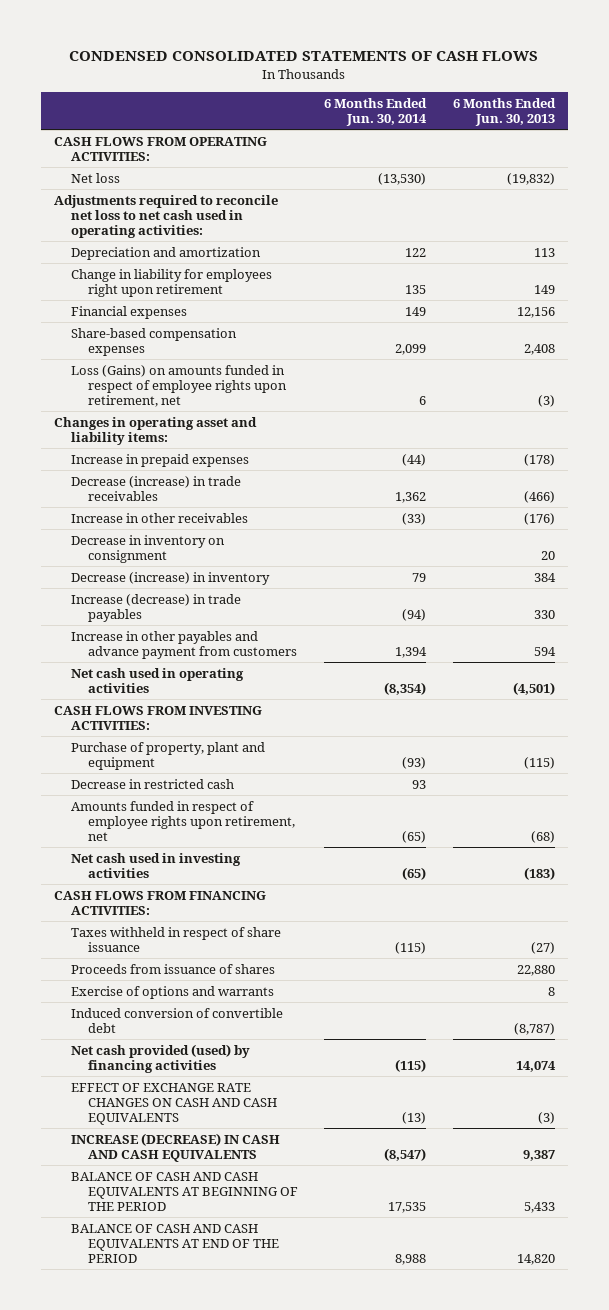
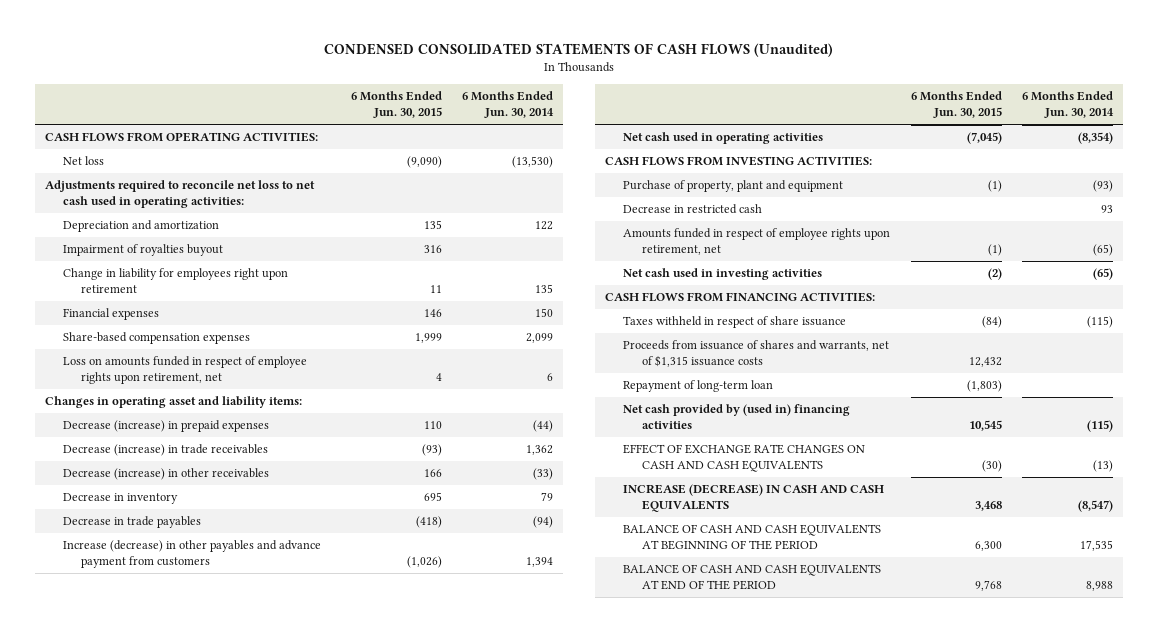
[69,51,539,62] CONDENSED CONSOLIDATED STATEMENTS OF CASH FLOWS -> [323,43,833,58] CONDENSED CONSOLIDATED STATEMENTS OF CASH FLOWS (Unaudited)
[452,97,556,127] 6 Months Ended Jun. 30, 2013 -> none
none -> [350,90,442,119] 6 Months Ended Jun. 30, 2015
none -> [63,243,224,256] Impairment of royalties buyout
[405,306,427,316] 149 -> [534,307,553,317] 150
[70,364,287,408] Loss (Gains) on amounts funded in respect of employee rights upon retirement, net -> [63,355,308,385] Loss on amounts funded in respect of employee rights upon retirement, net
[70,453,249,467] Increase in prepaid expenses -> [63,419,270,432] Decrease (increase) in prepaid expenses
[70,534,225,563] Decrease in inventory on consignment -> none
[70,512,248,523] Increase in other receivables -> [63,467,270,480] Decrease (increase) in other receivables
[70,571,270,585] Decrease (increase) in inventory -> [63,492,179,504] Decrease in inventory
[70,593,241,622] Increase (decrease) in trade payables -> [63,515,202,528] Decrease in trade payables
[70,630,297,659] Increase in other payables and advance payment from customers -> [63,539,322,569] Increase (decrease) in other payables and advance payment from customers
[70,985,274,999] Exercise of options and warrants -> none
[70,1007,283,1033] Induced conversion of convertible debt -> none
[70,963,275,974] Proceeds from issuance of shares -> [623,339,890,368] Proceeds from issuance of shares and warrants, net of $1,315 issuance costs
none -> [623,379,774,392] Repayment of long-term loan
[70,1043,250,1073] Net cash provided (used) by financing activities -> [623,403,851,430] Net cash provided by (used in) financing activities

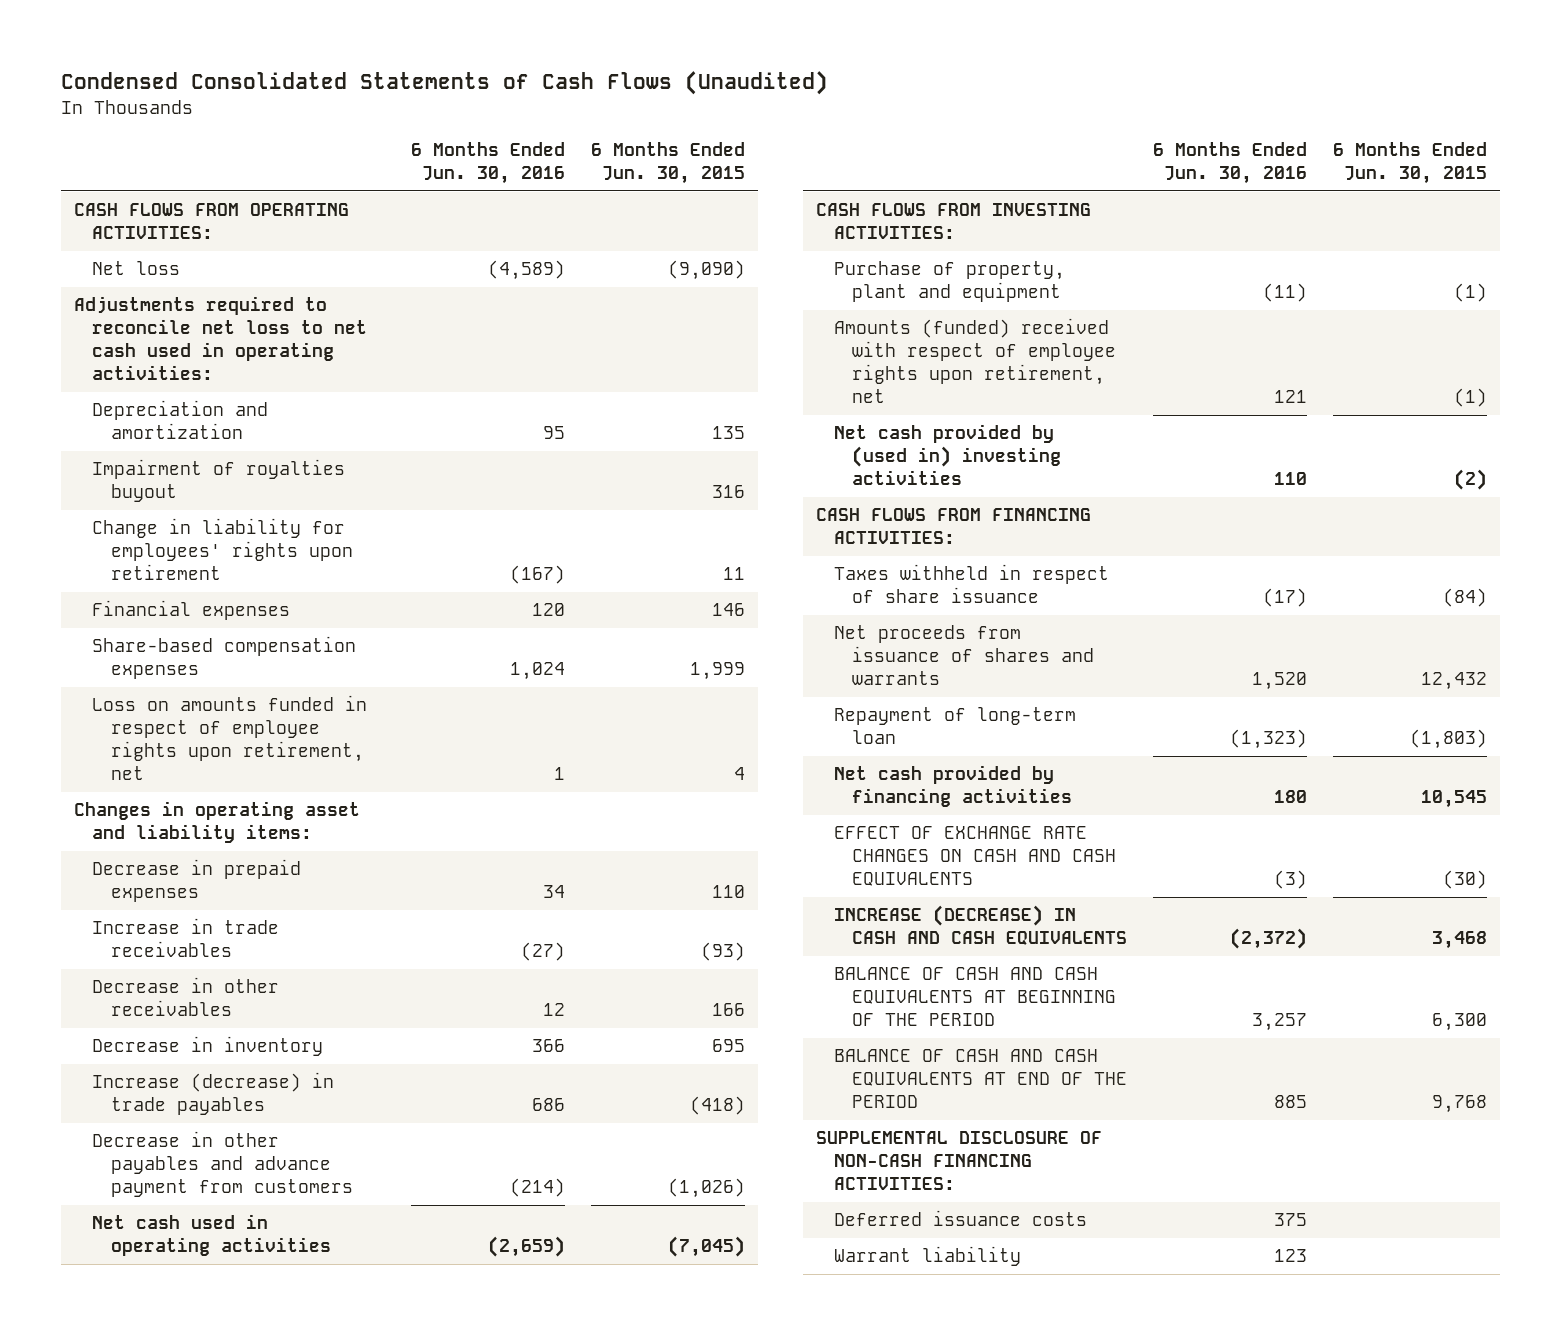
[323,43,833,58] CONDENSED CONSOLIDATED STATEMENTS OF CASH FLOWS (Unaudited) -> [61,71,829,96] Condensed Consolidated Statements of Cash Flows (Unaudited)
[461,90,554,119] 6 Months Ended Jun. 30, 2014 -> none
none -> [411,142,566,184] 6 Months Ended Jun. 30, 2016
[63,267,289,294] Change in liability for employees right upon retirement -> [92,518,353,581] Change in liability for employees' rights upon retirement
[63,419,270,432] Decrease (increase) in prepaid expenses -> [92,859,302,903] Decrease in prepaid expenses
[63,443,269,456] Decrease (increase) in trade receivables -> [92,918,280,958] Increase in trade receivables
[63,467,270,480] Decrease (increase) in other receivables -> [92,977,280,1017] Decrease in other receivables
[63,515,202,528] Decrease in trade payables -> [92,1072,335,1116] Increase (decrease) in trade payables
[63,539,322,569] Increase (decrease) in other payables and advance payment from customers -> [92,1131,353,1198] Decrease in other payables and advance payment from customers
[623,203,763,214] Decrease in restricted cash -> none
[623,227,891,256] Amounts funded in respect of employee rights upon retirement, net -> [834,318,1117,404] Amounts (funded) received with respect of employee rights upon retirement, net
[623,267,823,280] Net cash used in investing activities -> [834,424,1062,486] Net cash provided by (used in) investing activities
[623,339,890,368] Proceeds from issuance of shares and warrants, net of $1,315 issuance costs -> [834,625,1095,686] Net proceeds from issuance of shares and warrants
[623,403,851,430] Net cash provided by (used in) financing activities -> [834,765,1073,808] Net cash provided by financing activities
none -> [815,1131,1102,1191] SUPPLEMENTAL DISCLOSURE OF NON-CASH FINANCING ACTIVITIES:
none -> [834,1210,1088,1227] Deferred issuance costs
none -> [834,1246,1022,1267] Warrant liability

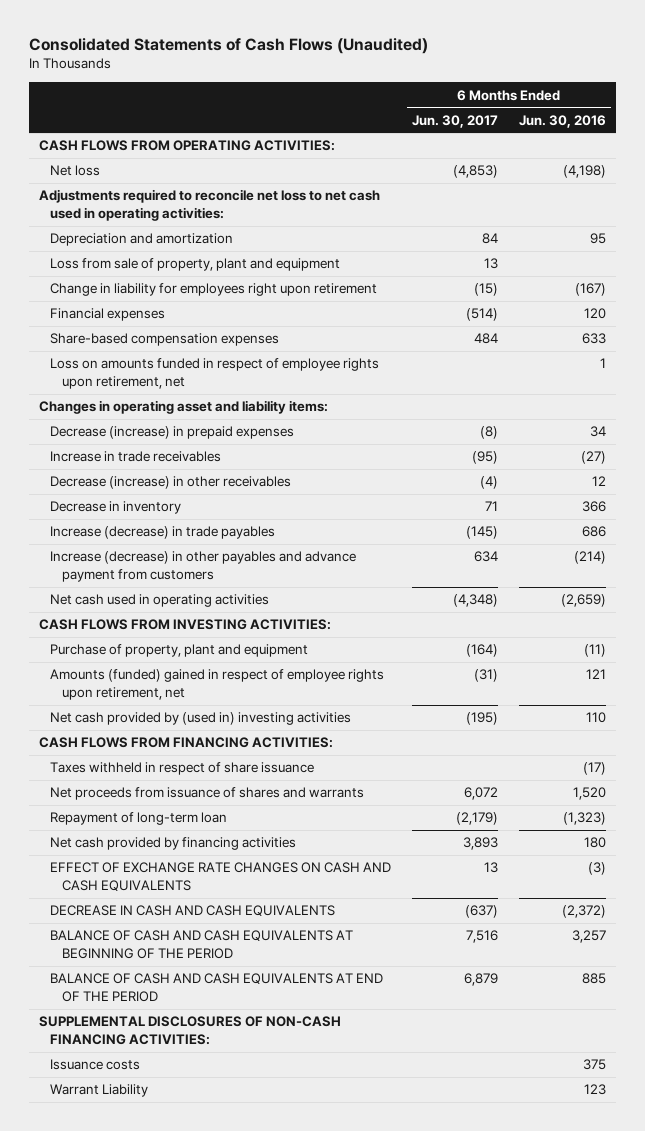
[61,71,829,96] Condensed Consolidated Statements of Cash Flows (Unaudited) -> [28,37,428,54] Consolidated Statements of Cash Flows (Unaudited)
[591,142,746,184] 6 Months Ended Jun. 30, 2015 -> none
none -> [411,114,498,128] Jun. 30, 2017
[488,260,566,281] (4,589) -> [562,165,606,179] (4,198)
[92,459,346,503] Impairment of royalties buyout -> none
none -> [50,258,341,272] Loss from sale of property, plant and equipment
[92,518,353,581] Change in liability for employees' rights upon retirement -> [50,283,378,297] Change in liability for employees right upon retirement
[510,662,566,681] 1,024 -> [581,333,606,345] 633
[92,859,302,903] Decrease in prepaid expenses -> [50,426,295,440] Decrease (increase) in prepaid expenses
[92,977,280,1017] Decrease in other receivables -> [50,476,292,490] Decrease (increase) in other receivables
[92,1131,353,1198] Decrease in other payables and advance payment from customers -> [50,551,357,583] Increase (decrease) in other payables and advance payment from customers
[834,318,1117,404] Amounts (funded) received with respect of employee rights upon retirement, net -> [50,669,385,701] Amounts (funded) gained in respect of employee rights upon retirement, net
[834,905,1128,946] INCREASE (DECREASE) IN CASH AND CASH EQUIVALENTS -> [50,905,336,917] DECREASE IN CASH AND CASH EQUIVALENTS
[815,1131,1102,1191] SUPPLEMENTAL DISCLOSURE OF NON-CASH FINANCING ACTIVITIES: -> [38,1016,341,1046] SUPPLEMENTAL DISCLOSURES OF NON-CASH FINANCING ACTIVITIES:
[834,1210,1088,1227] Deferred issuance costs -> [50,1059,141,1071] Issuance costs
[834,1246,1022,1267] Warrant liability -> [50,1084,149,1098] Warrant Liability

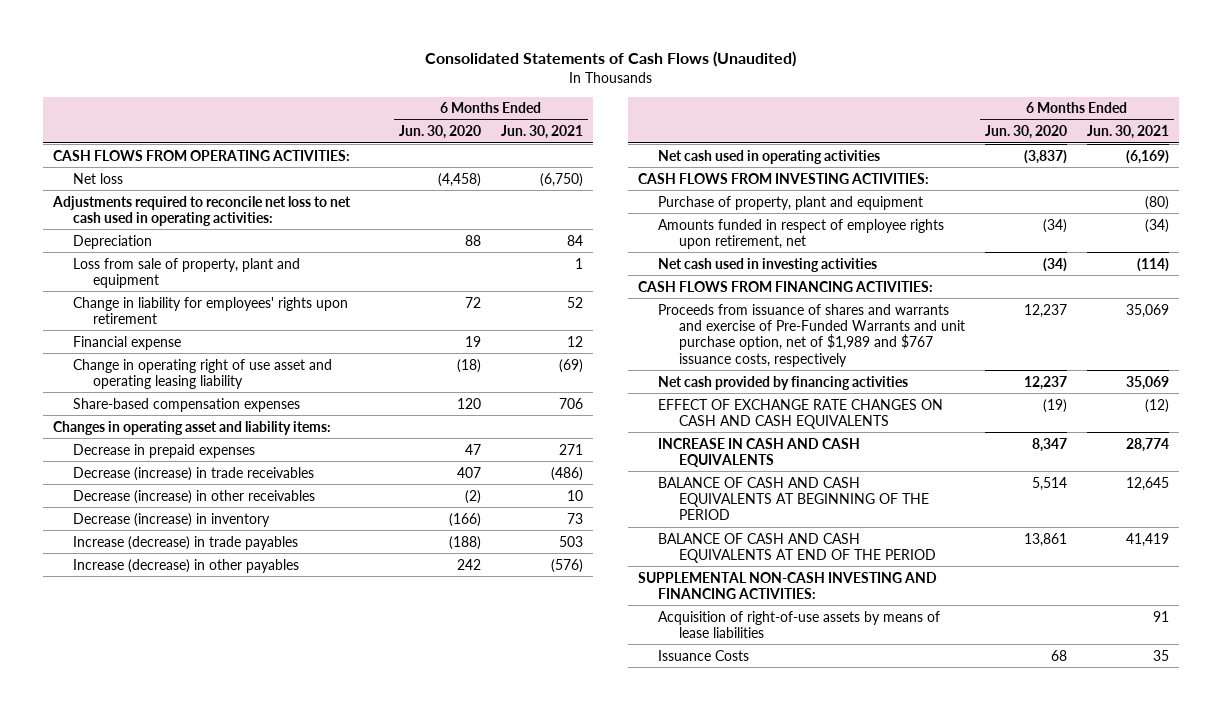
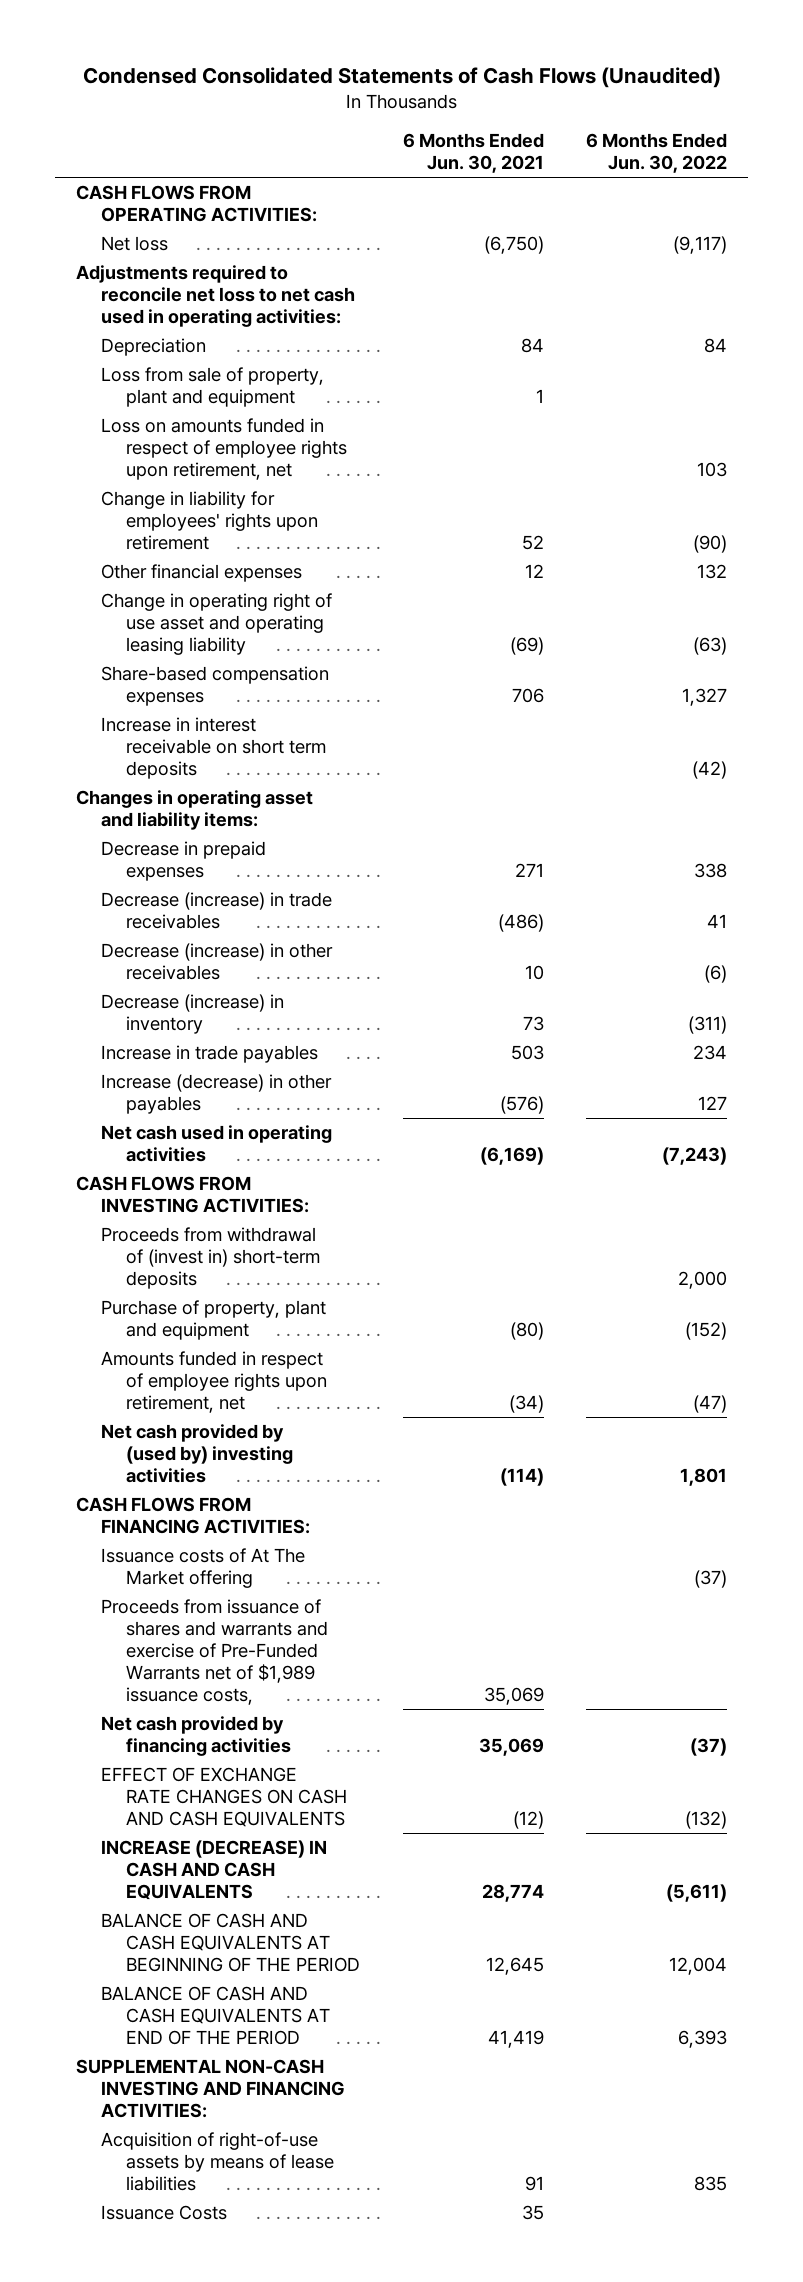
[424,51,796,68] Consolidated Statements of Cash Flows (Unaudited) -> [82,67,721,89] Condensed Consolidated Statements of Cash Flows (Unaudited)
[399,125,482,140] Jun. 30, 2020 -> none
none -> [586,133,728,174] 6 Months Ended Jun. 30, 2022
none -> [100,418,347,480] Loss on amounts funded in respect of employee rights upon retirement, net
[72,335,181,350] Financial expense -> none
none -> [100,564,302,583] Other financial expenses
none -> [100,717,326,779] Increase in interest receivable on short term deposits
[72,535,298,550] Increase (decrease) in trade payables -> [100,1045,318,1064] Increase in trade payables
none -> [100,1227,320,1289] Proceeds from withdrawal of (invest in) short-term deposits
[658,257,878,272] Net cash used in investing activities -> [100,1424,293,1483] Net cash provided by (used by) investing activities
none -> [100,1548,305,1589] Issuance costs of At The Market offering
[658,303,965,367] Proceeds from issuance of shares and warrants and exercise of Pre-Funded Warrants and unit purchase option, net of $1,989 and $767 issuance costs, respectively -> [100,1599,328,1705] Proceeds from issuance of shares and warrants and exercise of Pre-Funded Warrants net of $1,989 issuance costs,
[658,437,861,467] INCREASE IN CASH AND CASH EQUIVALENTS -> [100,1840,327,1900] INCREASE (DECREASE) IN CASH AND CASH EQUIVALENTS

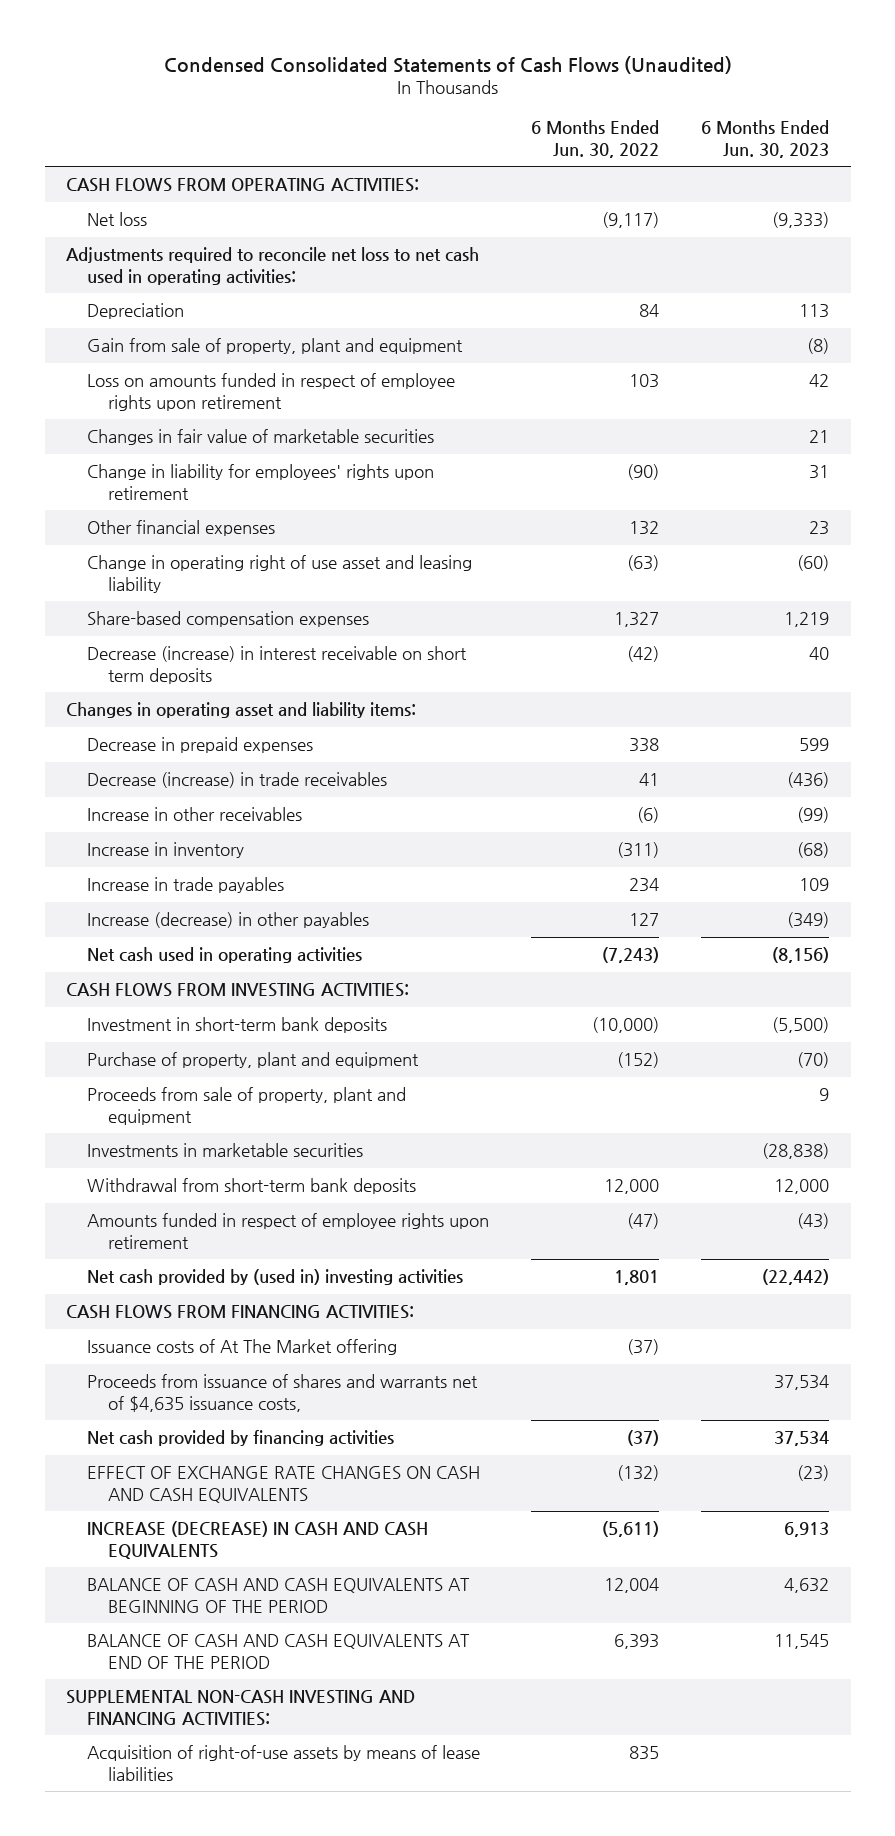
[402,133,544,174] 6 Months Ended Jun. 30, 2021 -> none
none -> [701,120,830,158] 6 Months Ended Jun. 30, 2023
[100,367,324,408] Loss from sale of property, plant and equipment -> [87,338,464,355] Gain from sale of property, plant and equipment
[100,418,347,480] Loss on amounts funded in respect of employee rights upon retirement, net -> [87,373,456,411] Loss on amounts funded in respect of employee rights upon retirement
none -> [87,429,435,446] Changes in fair value of marketable securities
[100,593,332,655] Change in operating right of use asset and operating leasing liability -> [87,555,473,593] Change in operating right of use asset and leasing liability
[100,717,326,779] Increase in interest receivable on short term deposits -> [87,646,468,684] Decrease (increase) in interest receivable on short term deposits
[100,943,333,981] Decrease (increase) in other receivables -> [87,807,303,822] Increase in other receivables
[100,994,284,1035] Decrease (increase) in inventory -> [87,842,245,859] Increase in inventory
[100,1227,320,1289] Proceeds from withdrawal of (invest in) short-term deposits -> none
none -> [87,1017,388,1034] Investment in short-term bank deposits
none -> [87,1087,407,1125] Proceeds from sale of property, plant and equipment
none -> [87,1143,364,1158] Investments in marketable securities
none -> [87,1178,417,1195] Withdrawal from short-term bank deposits
[100,1351,327,1413] Amounts funded in respect of employee rights upon retirement, net -> [87,1213,490,1249] Amounts funded in respect of employee rights upon retirement
[100,1424,293,1483] Net cash provided by (used by) investing activities -> [87,1269,464,1286] Net cash provided by (used in) investing activities
[100,1599,328,1705] Proceeds from issuance of shares and warrants and exercise of Pre-Funded Warrants net of $1,989 issuance costs, -> [87,1374,479,1412] Proceeds from issuance of shares and warrants net of $4,635 issuance costs,
[100,2205,227,2221] Issuance Costs -> none

